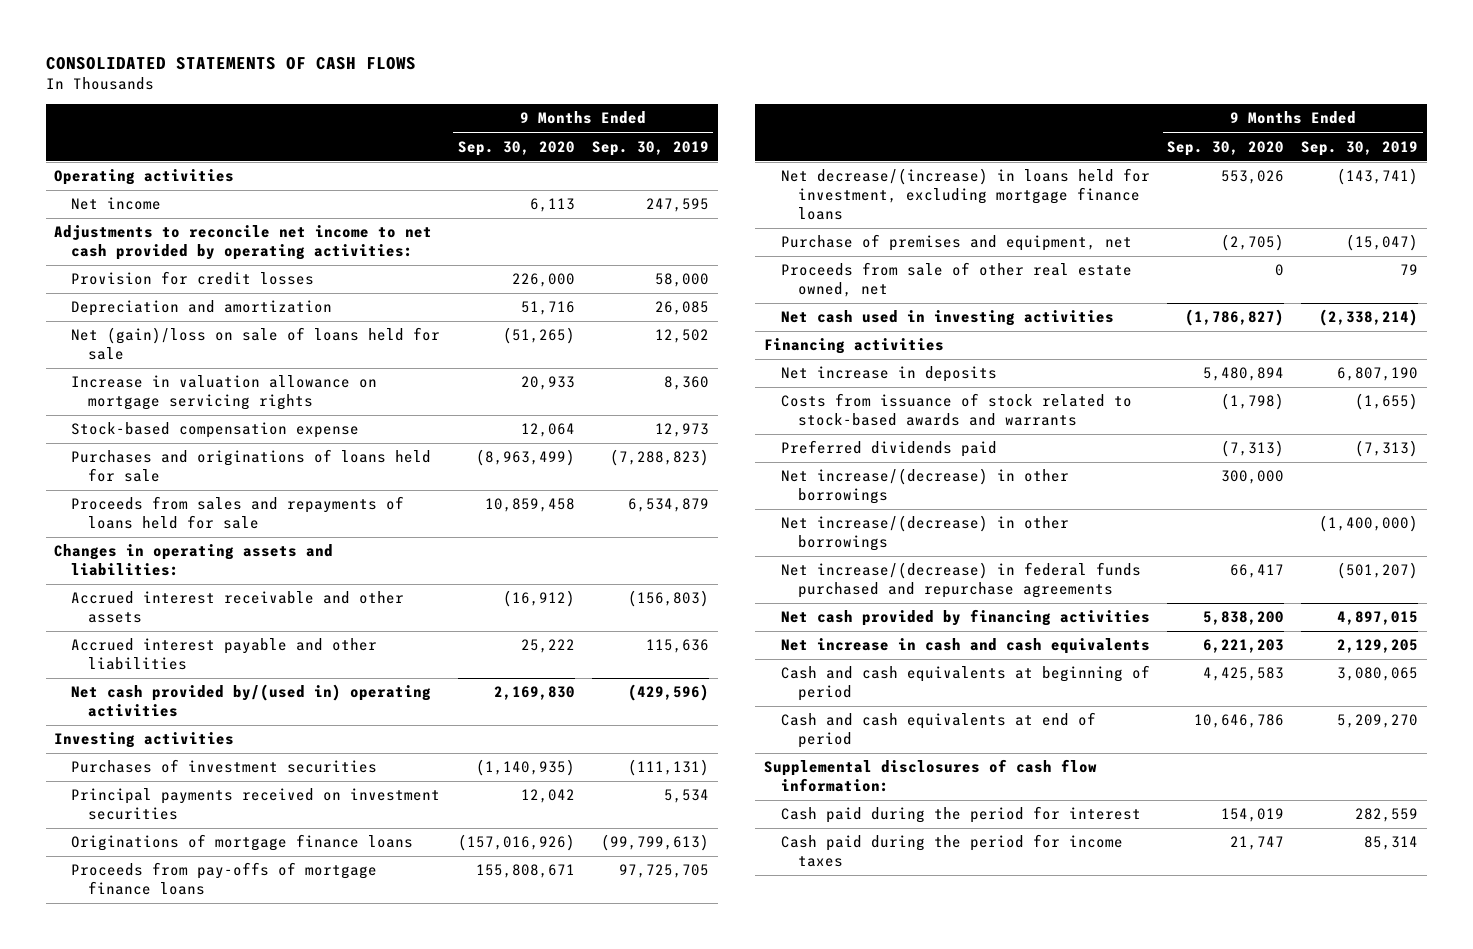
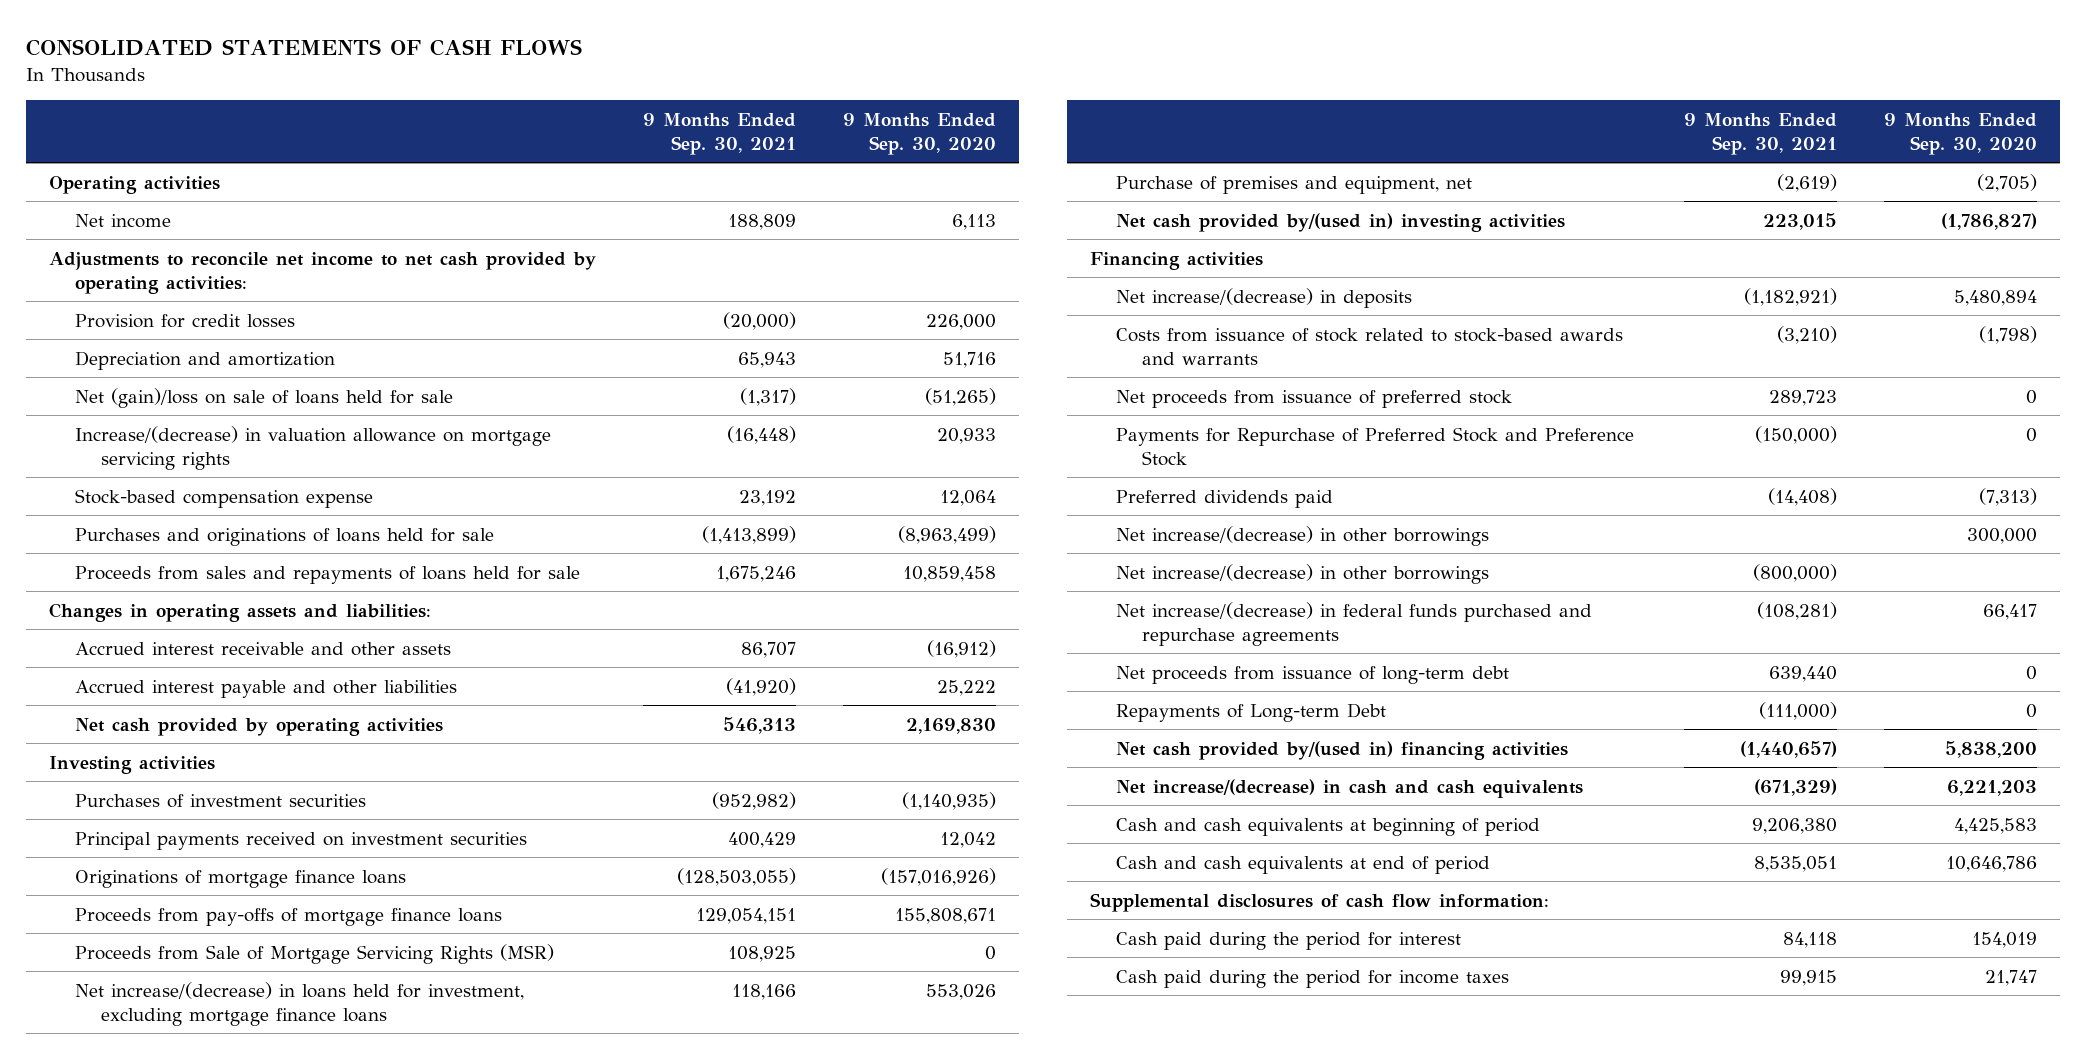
[591,140,709,156] Sep. 30, 2019 -> none
none -> [643,112,797,155] 9 Months Ended Sep. 30, 2021
[71,375,378,411] Increase in valuation allowance on mortgage servicing rights -> [75,425,552,470] Increase/(decrease) in valuation allowance on mortgage servicing rights
[71,684,432,718] Net cash provided by/(used in) operating activities -> [75,717,444,736] Net cash provided by operating activities
none -> [75,943,555,964] Proceeds from Sale of Mortgage Servicing Rights (MSR)
[780,168,1150,221] Net decrease/(increase) in loans held for investment, excluding mortgage finance loans -> [75,981,525,1026] Net increase/(decrease) in loans held for investment, excluding mortgage finance loans
[780,262,1132,298] Proceeds from sale of other real estate owned, net -> none
[780,310,1114,327] Net cash used in investing activities -> [1116,212,1566,232] Net cash provided by/(used in) investing activities
[780,366,997,383] Net increase in deposits -> [1116,287,1413,308] Net increase/(decrease) in deposits
none -> [1116,389,1513,408] Net proceeds from issuance of preferred stock
none -> [1116,426,1635,466] Payments for Repurchase of Preferred Stock and Preference Stock
none -> [1116,665,1510,684] Net proceeds from issuance of long-term debt
none -> [1116,702,1387,722] Repayments of Long-term Debt
[780,609,1150,627] Net cash provided by financing activities -> [1116,740,1569,760] Net cash provided by/(used in) financing activities
[780,638,1150,655] Net increase in cash and cash equivalents -> [1116,778,1584,798] Net increase/(decrease) in cash and cash equivalents

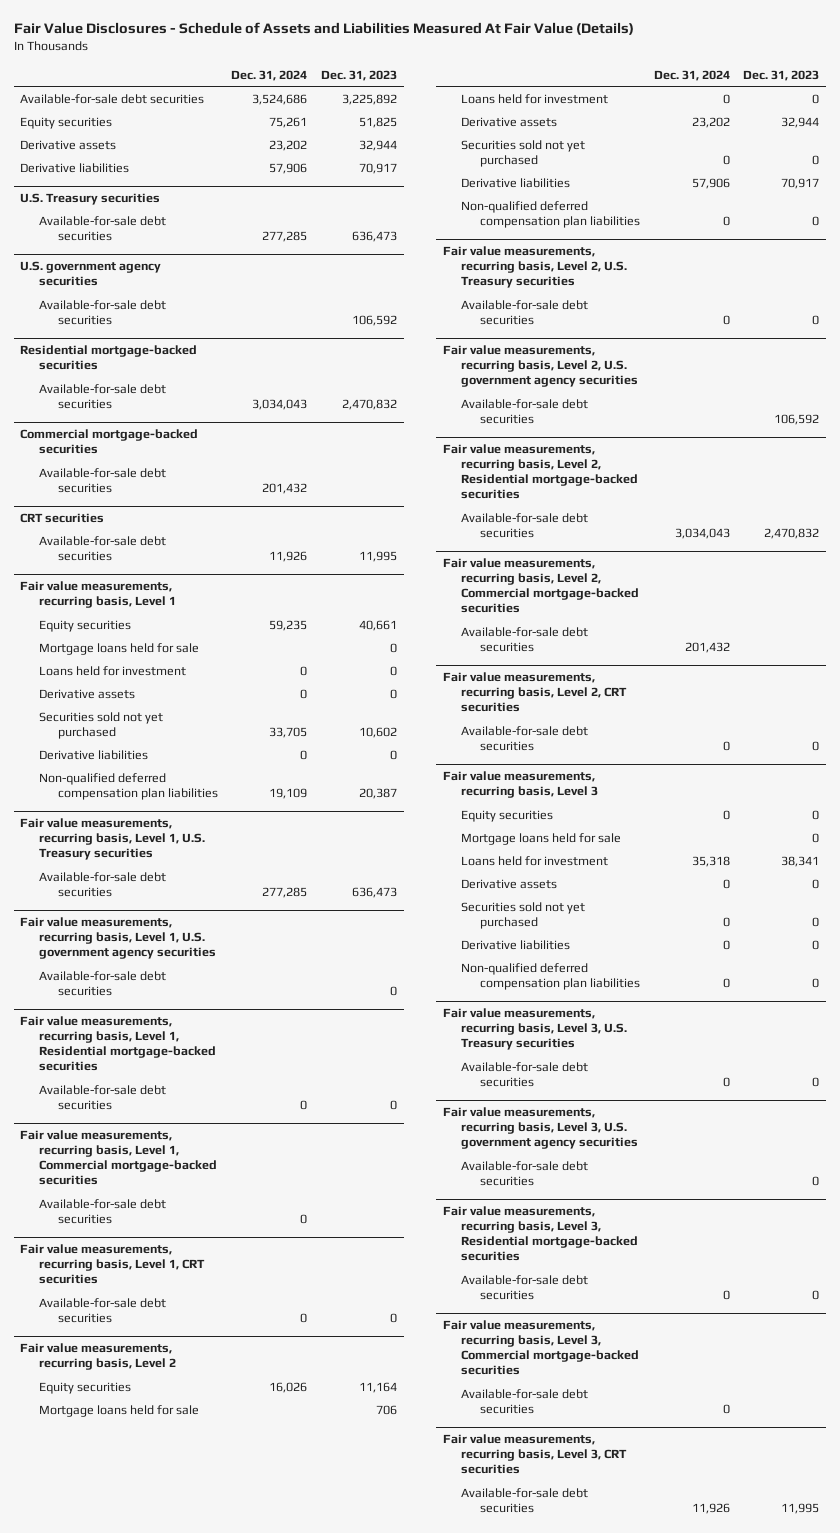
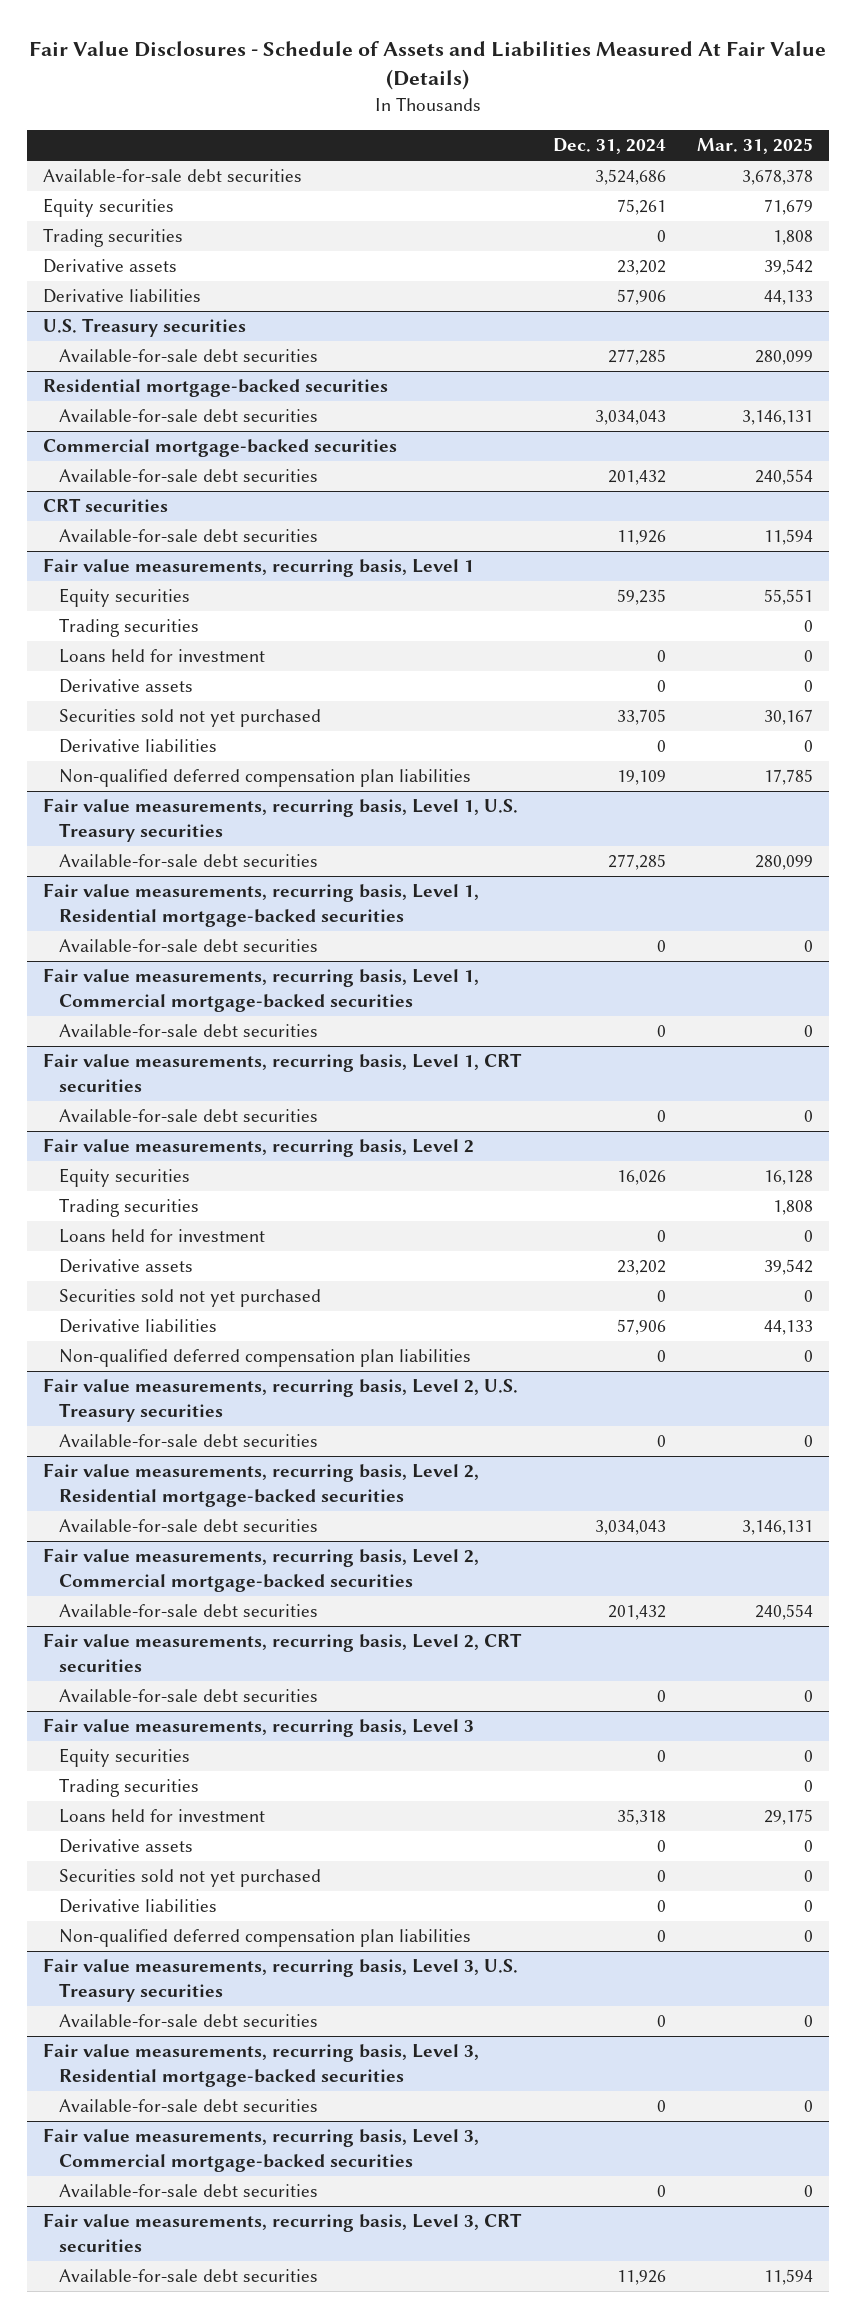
[321,69,398,81] Dec. 31, 2023 -> none
none -> [697,138,814,155] Mar. 31, 2025
none -> [42,228,183,248] Trading securities
[20,261,162,287] U.S. government agency securities -> none
[39,299,167,325] Available-for-sale debt securities -> none
[39,642,200,655] Mortgage loans held for sale -> none
none -> [59,618,200,638] Trading securities
[20,917,217,960] Fair value measurements, recurring basis, Level 1, U.S. government agency securities -> none
[39,970,167,996] Available-for-sale debt securities -> none
[39,1404,200,1417] Mortgage loans held for sale -> none
none -> [59,1198,200,1218] Trading securities
[442,345,639,388] Fair value measurements, recurring basis, Level 2, U.S. government agency securities -> none
[461,398,589,424] Available-for-sale debt securities -> none
[461,832,622,845] Mortgage loans held for sale -> none
none -> [59,1778,200,1798] Trading securities
[442,1107,639,1150] Fair value measurements, recurring basis, Level 3, U.S. government agency securities -> none
[461,1160,589,1186] Available-for-sale debt securities -> none

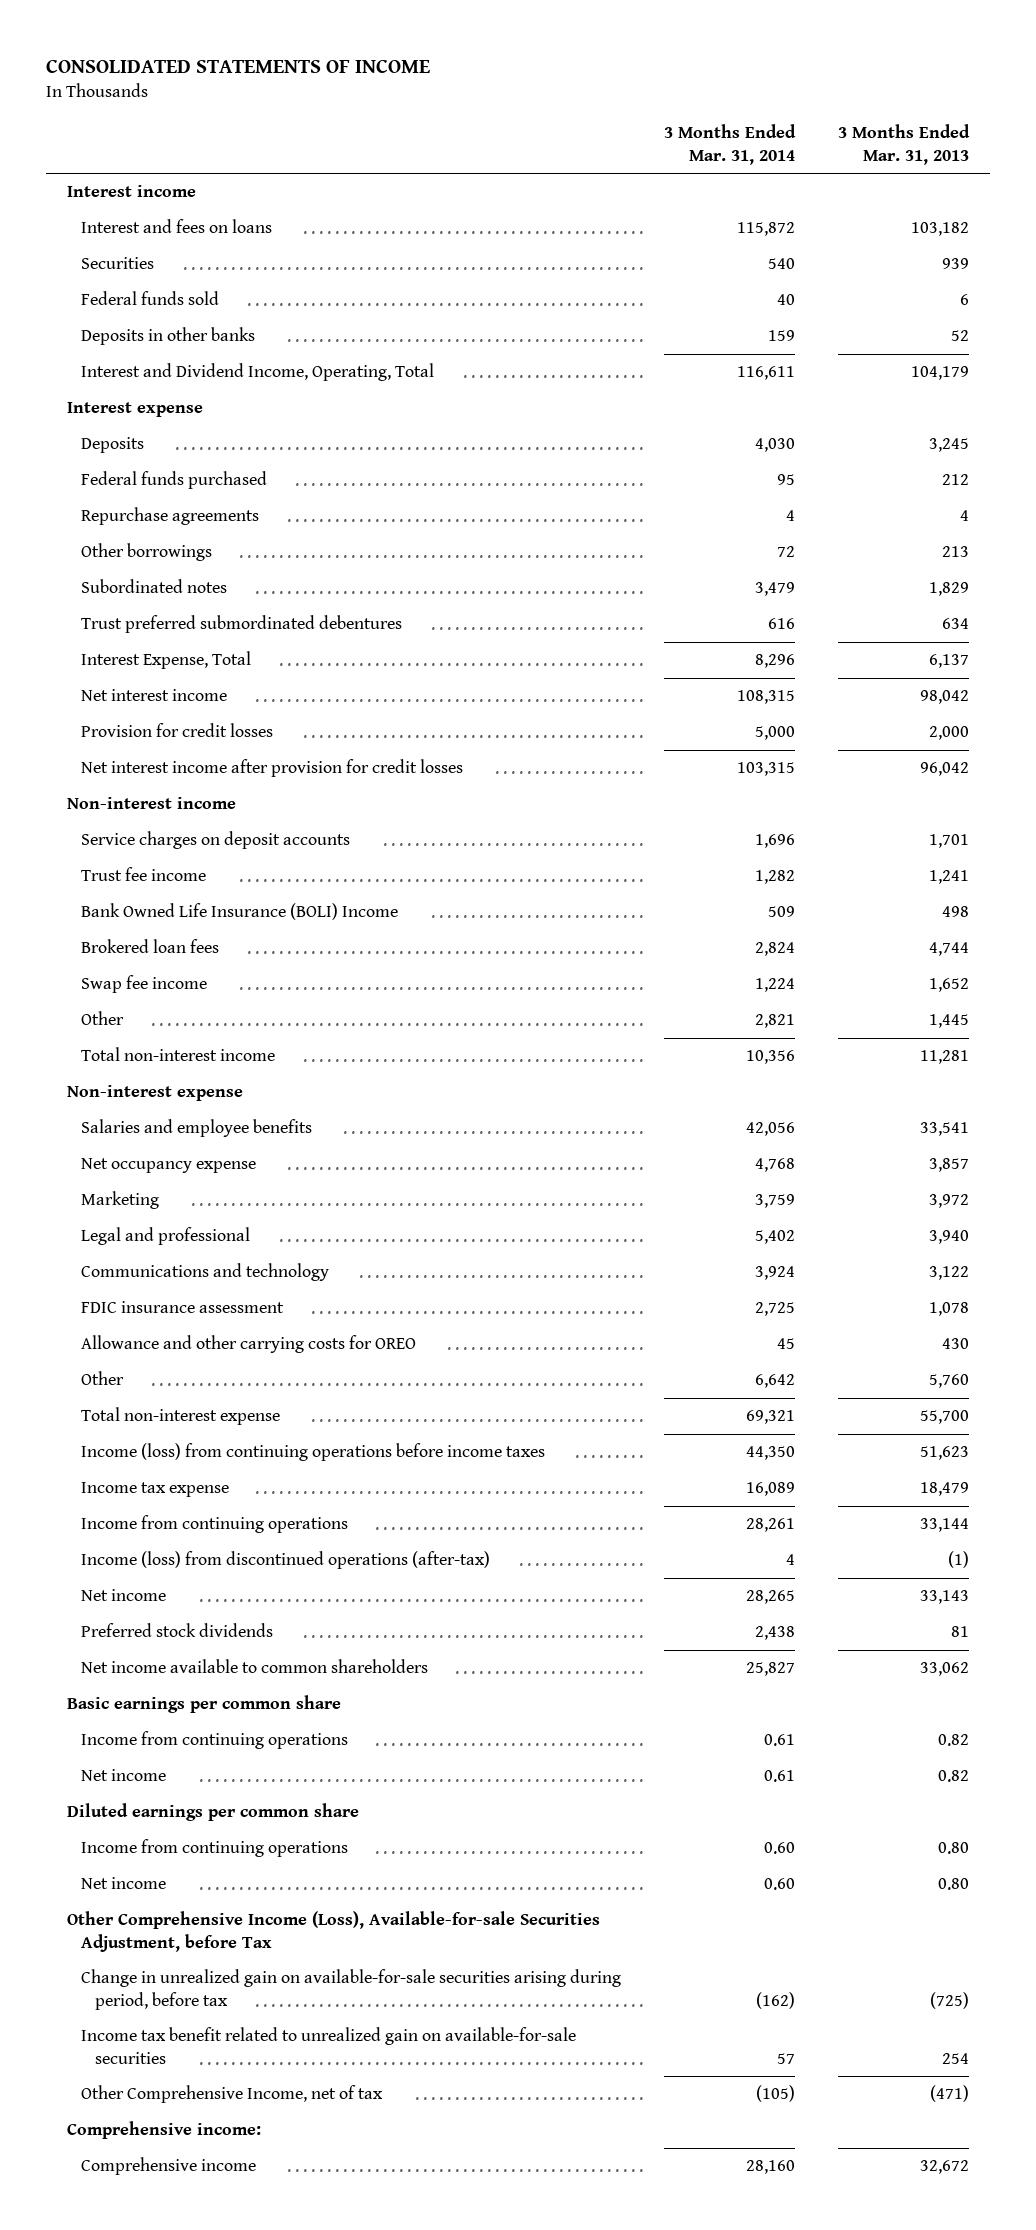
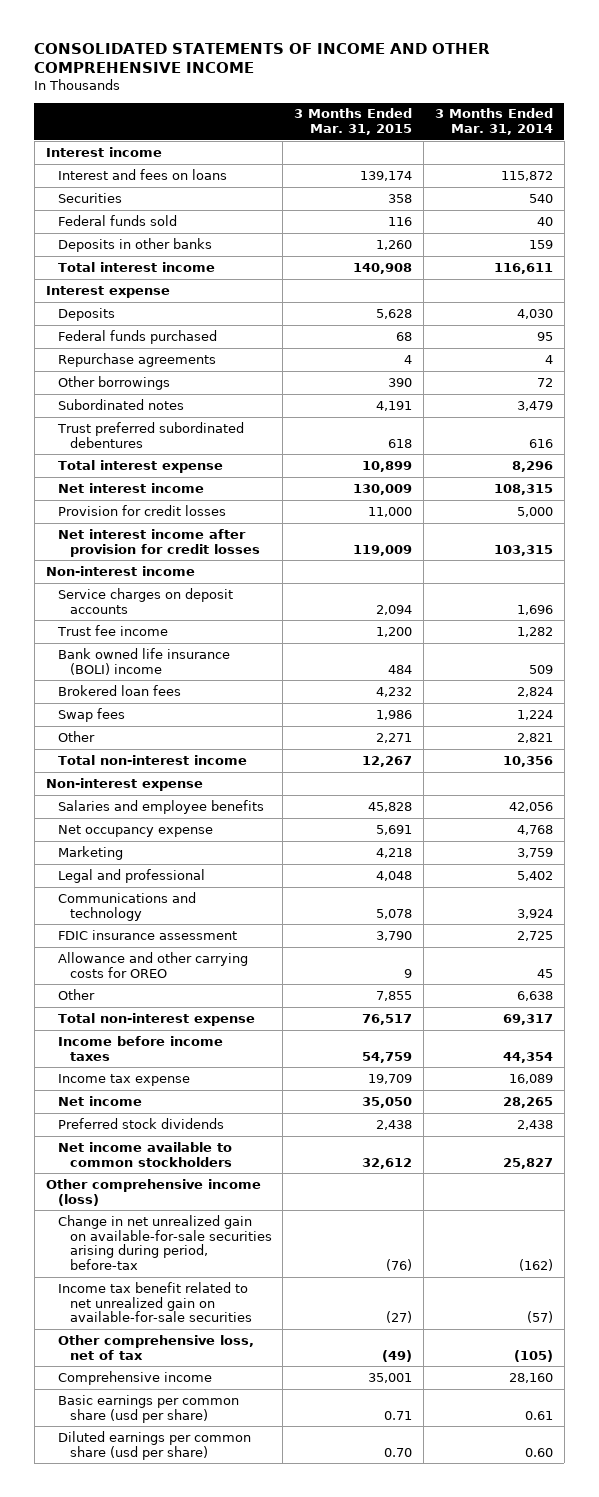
[46,60,431,74] CONSOLIDATED STATEMENTS OF INCOME -> [34,42,491,74] CONSOLIDATED STATEMENTS OF INCOME AND OTHER COMPREHENSIVE INCOME
[837,124,970,165] 3 Months Ended Mar. 31, 2013 -> none
none -> [294,108,413,136] 3 Months Ended Mar. 31, 2015
[81,363,435,382] Interest and Dividend Income, Operating, Total -> [57,261,215,272] Total interest income
[81,615,403,634] Trust preferred submordinated debentures -> [56,421,244,448] Trust preferred subordinated debentures
[81,651,252,670] Interest Expense, Total -> [57,459,223,473] Total interest expense
[81,903,399,921] Bank Owned Life Insurance (BOLI) Income -> [57,647,230,675] Bank owned life insurance (BOLI) income
[81,975,208,994] Swap fee income -> [57,707,125,722] Swap fees
[754,1374,795,1389] 6,642 -> [517,990,554,1001] 6,638
[745,1410,795,1425] 69,321 -> [503,1013,554,1025] 69,317
[81,1443,546,1462] Income (loss) from continuing operations before income taxes -> [57,1035,223,1061] Income before income taxes
[745,1446,795,1461] 44,350 -> [503,1051,554,1063] 44,354
[81,1515,349,1534] Income from continuing operations -> none
[81,1551,491,1570] Income (loss) from discontinued operations (after-tax) -> none
[67,1695,342,1714] Basic earnings per common share -> none
[81,1731,349,1750] Income from continuing operations -> none
[81,1769,167,1782] Net income -> none
[67,1803,360,1822] Diluted earnings per common share -> none
[81,1839,349,1858] Income from continuing operations -> none
[81,1877,167,1890] Net income -> none
[67,2121,262,2140] Comprehensive income: -> none
[81,1659,429,1674] Net income available to common shareholders -> [57,1141,232,1167] Net income available to common stockholders
[67,1911,601,1952] Other Comprehensive Income (Loss), Available-for-sale Securities Adjustment, before Tax -> [45,1178,261,1206] Other comprehensive income (loss)
[81,1969,622,2010] Change in unrealized gain on available-for-sale securities arising during period, before tax -> [57,1214,272,1270] Change in net unrealized gain on available-for-sale securities arising during period, before-tax
[81,2027,577,2064] Income tax benefit related to unrealized gain on available-for-sale securities -> [57,1281,252,1323] Income tax benefit related to net unrealized gain on available-for-sale securities
[776,2052,795,2064] 57 -> [527,1311,554,1324] (57)
[81,2085,384,2104] Other Comprehensive Income, net of tax -> [57,1334,254,1360] Other comprehensive loss, net of tax
none -> [57,1394,239,1423] Basic earnings per common share (usd per share)
none -> [57,1430,251,1460] Diluted earnings per common share (usd per share)

